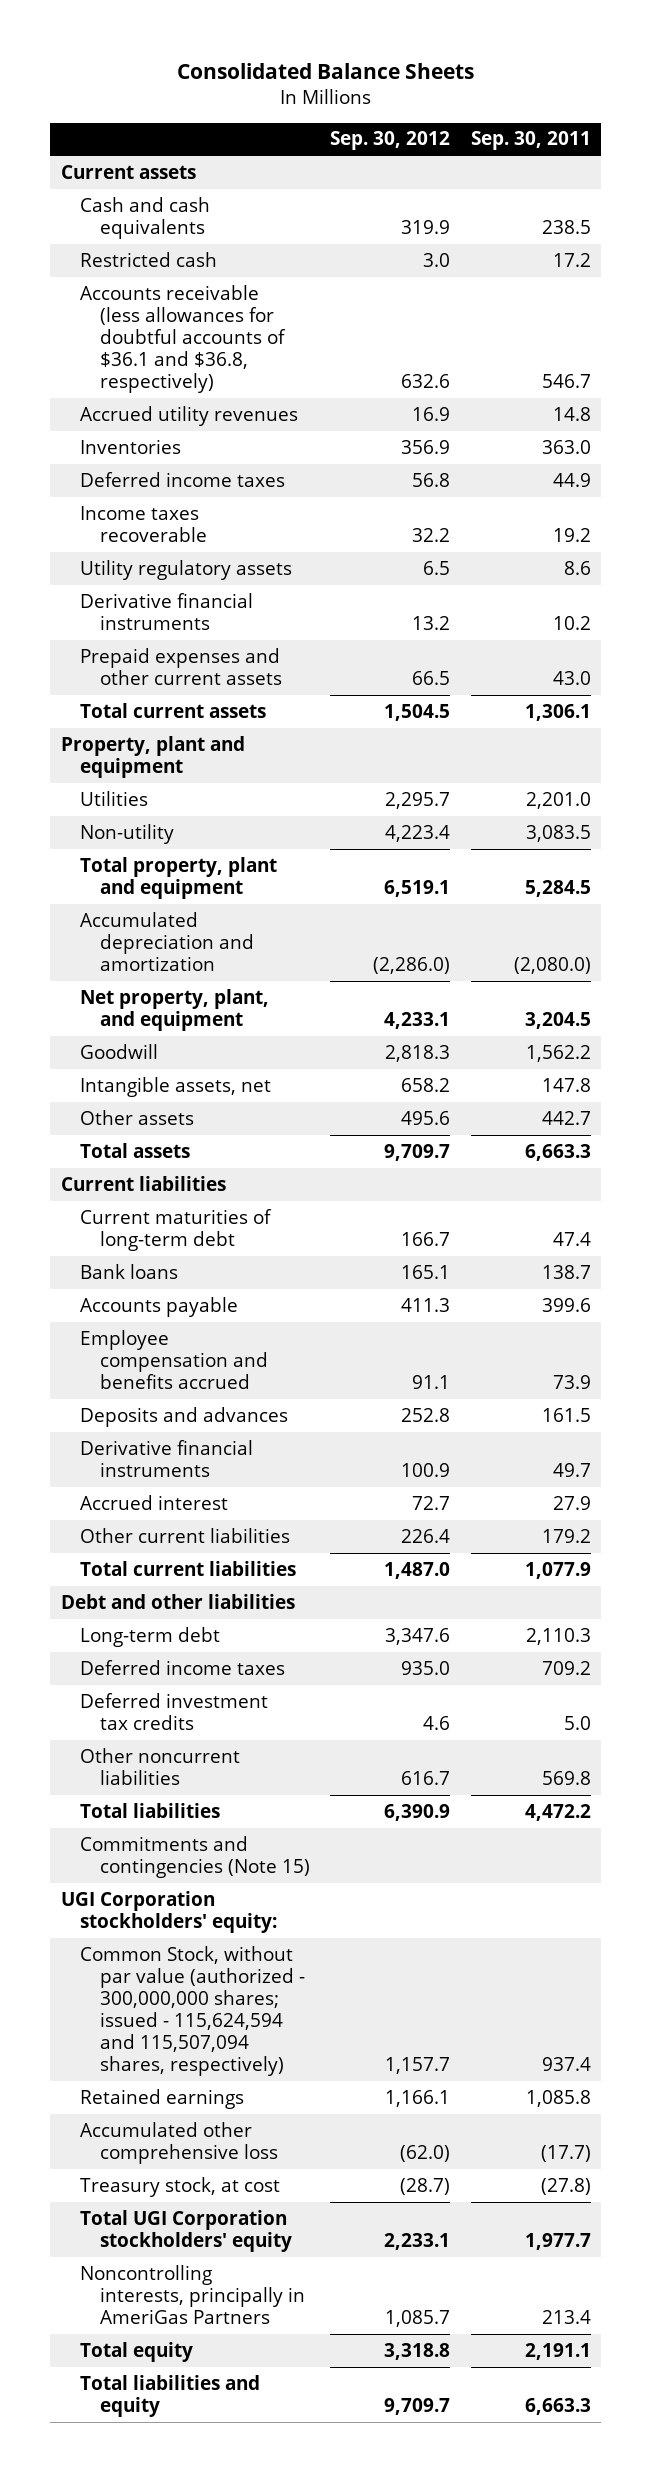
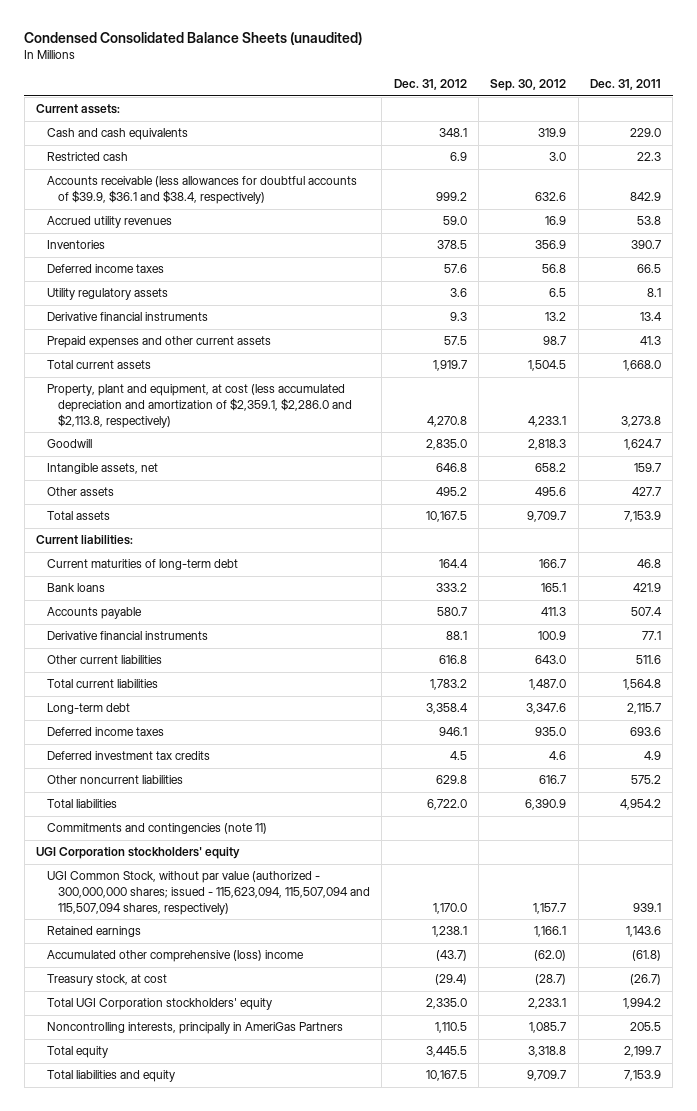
[176,63,474,80] Consolidated Balance Sheets -> [24,32,363,46] Condensed Consolidated Balance Sheets (unaudited)
[470,131,591,151] Sep. 30, 2011 -> none
none -> [393,78,467,90] Dec. 31, 2012
none -> [590,78,662,90] Dec. 31, 2011
[60,164,196,179] Current assets -> [36,104,121,115] Current assets:
[80,284,286,393] Accounts receivable (less allowances for doubtful accounts of $36.1 and $36.8, respectively) -> [46,176,357,205] Accounts receivable (less allowances for doubtful accounts of $39.9, $36.1 and $38.4, respectively)
[80,505,207,542] Income taxes recoverable -> none
[412,670,451,685] 66.5 -> [543,336,567,346] 98.7
[60,735,245,778] Property, plant and equipment -> none
[80,790,149,806] Utilities -> none
[80,823,175,844] Non-utility -> none
[80,856,278,899] Total property, plant and equipment -> none
[80,911,254,971] Accumulated depreciation and amortization -> none
[80,988,270,1031] Net property, plant, and equipment -> [46,384,352,428] Property, plant and equipment, at cost (less accumulated depreciation and amortization of $2,359.1, $2,286.0 and $2,113.8, respectively)
[60,1175,226,1191] Current liabilities -> [36,535,134,546] Current liabilities:
[80,1329,268,1389] Employee compensation and benefits accrued -> none
[80,1406,289,1427] Deposits and advances -> none
[80,1494,229,1510] Accrued interest -> none
[401,1528,451,1543] 226.4 -> [535,655,567,665] 643.0
[60,1593,295,1609] Debt and other liabilities -> none
[80,1835,310,1878] Commitments and contingencies (Note 15) -> [46,823,267,835] Commitments and contingencies (note 11)
[60,1890,278,1933] UGI Corporation stockholders' equity: -> [36,847,241,860] UGI Corporation stockholders' equity
[80,1945,305,2076] Common Stock, without par value (authorized - 300,000,000 shares; issued - 115,624,594 and 115,507,094 shares, respectively) -> [46,871,370,915] UGI Common Stock, without par value (authorized - 300,000,000 shares; issued - 115,623,094, 115,507,094 and 115,507,094 shares, respectively)
[80,2121,278,2164] Accumulated other comprehensive loss -> [46,950,304,963] Accumulated other comprehensive (loss) income

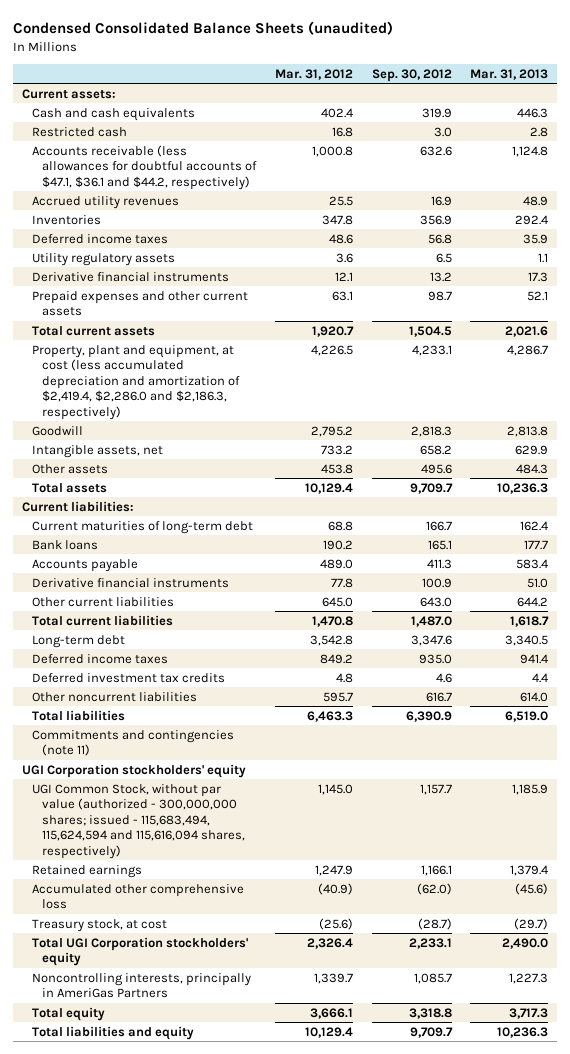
[393,78,467,90] Dec. 31, 2012 -> none
[590,78,662,90] Dec. 31, 2011 -> none
none -> [274,68,353,80] Mar. 31, 2012
none -> [470,68,549,80] Mar. 31, 2013
[46,176,357,205] Accounts receivable (less allowances for doubtful accounts of $39.9, $36.1 and $38.4, respectively) -> [32,144,258,190] Accounts receivable (less allowances for doubtful accounts of $47.1, $36.1 and $44.2, respectively)
[46,384,352,428] Property, plant and equipment, at cost (less accumulated depreciation and amortization of $2,359.1, $2,286.0 and $2,113.8, respectively) -> [32,344,241,421] Property, plant and equipment, at cost (less accumulated depreciation and amortization of $2,419.4, $2,286.0 and $2,186.3, respectively)
[46,871,370,915] UGI Common Stock, without par value (authorized - 300,000,000 shares; issued - 115,623,094, 115,507,094 and 115,507,094 shares, respectively) -> [32,783,246,860] UGI Common Stock, without par value (authorized - 300,000,000 shares; issued - 115,683,494, 115,624,594 and 115,616,094 shares, respectively)
[46,950,304,963] Accumulated other comprehensive (loss) income -> [32,883,245,910] Accumulated other comprehensive loss

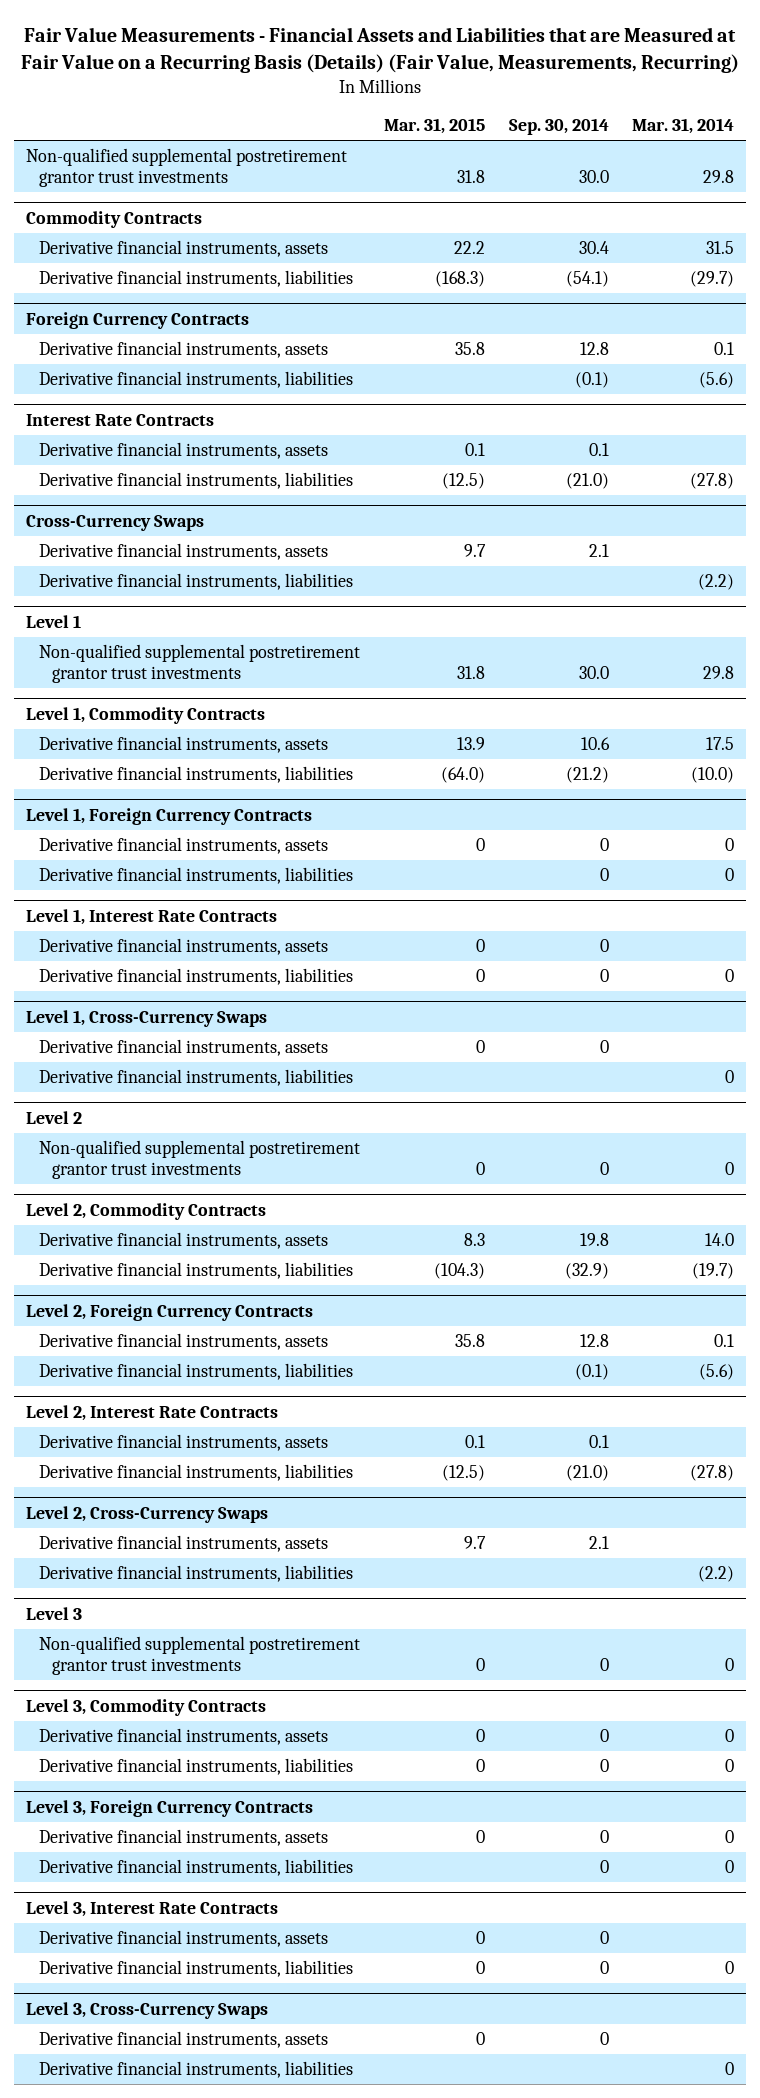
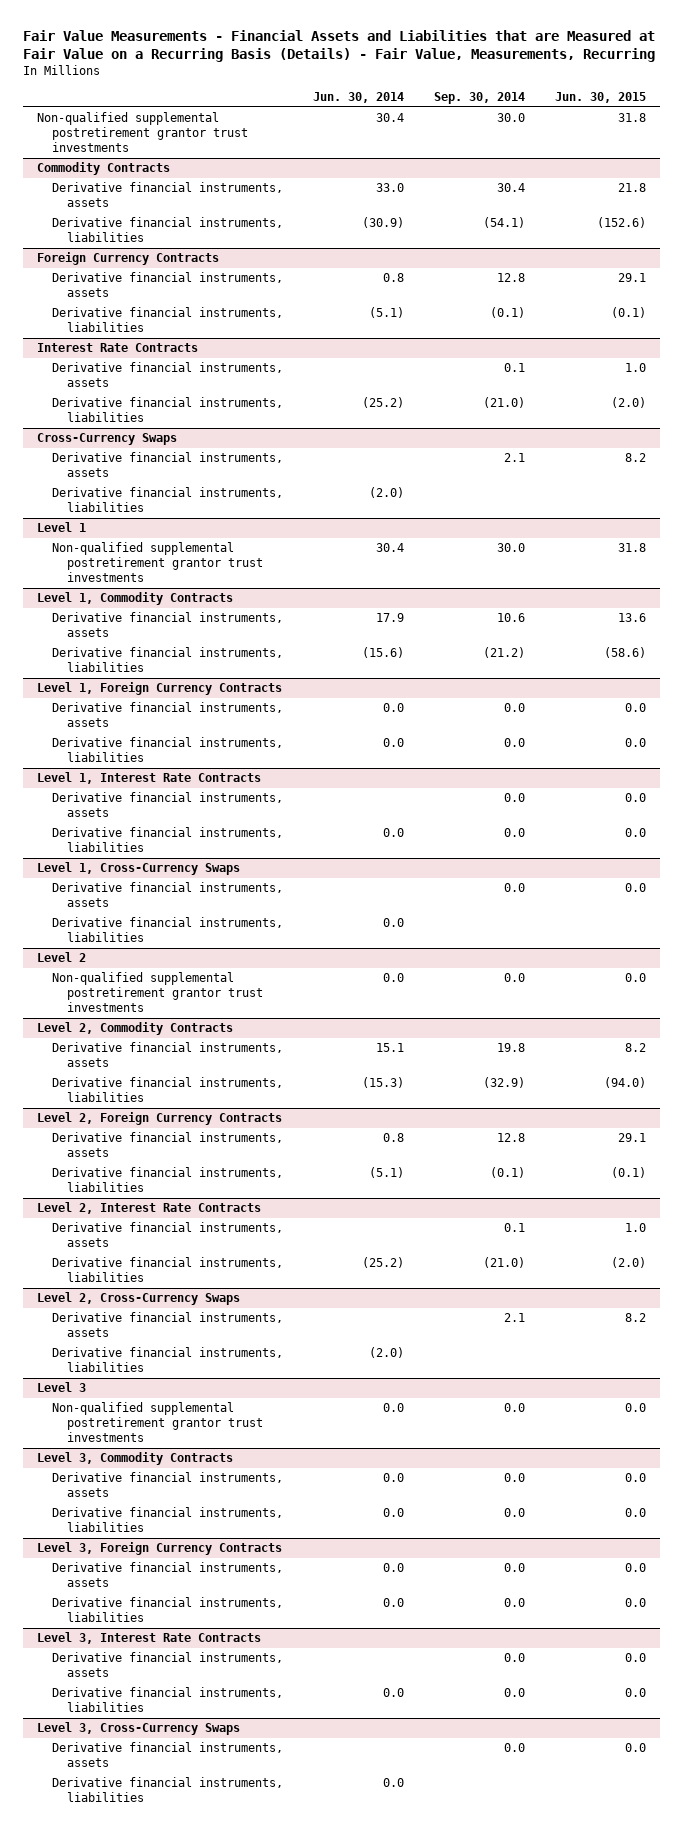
[21,26,740,73] Fair Value Measurements - Financial Assets and Liabilities that are Measured at Fair Value on a Recurring Basis (Details) (Fair Value, Measurements, Recurring) -> [22,29,655,62] Fair Value Measurements - Financial Assets and Liabilities that are Measured at Fair Value on a Recurring Basis (Details) - Fair Value, Measurements, Recurring
[383,118,485,135] Mar. 31, 2015 -> none
[632,118,735,135] Mar. 31, 2014 -> none
none -> [312,92,404,104] Jun. 30, 2014
none -> [554,92,646,104] Jun. 30, 2015
[599,837,609,851] 0 -> [503,703,525,713] 0.0
[599,867,609,881] 0 -> [503,738,525,748] 0.0
[599,938,609,952] 0 -> [503,793,525,803] 0.0
[599,968,609,982] 0 -> [503,828,525,838] 0.0
[599,1039,609,1053] 0 -> [503,883,525,893] 0.0
[599,1162,609,1176] 0 -> [503,973,525,983] 0.0
[599,1658,609,1672] 0 -> [503,1403,525,1413] 0.0
[599,1728,609,1742] 0 -> [503,1473,525,1483] 0.0
[599,1758,609,1772] 0 -> [503,1508,525,1518] 0.0
[599,1829,609,1843] 0 -> [503,1563,525,1573] 0.0
[599,1859,609,1873] 0 -> [503,1598,525,1608] 0.0
[599,1930,609,1944] 0 -> [503,1653,525,1663] 0.0
[599,1960,609,1974] 0 -> [503,1688,525,1698] 0.0
[599,2031,609,2045] 0 -> [503,1743,525,1753] 0.0

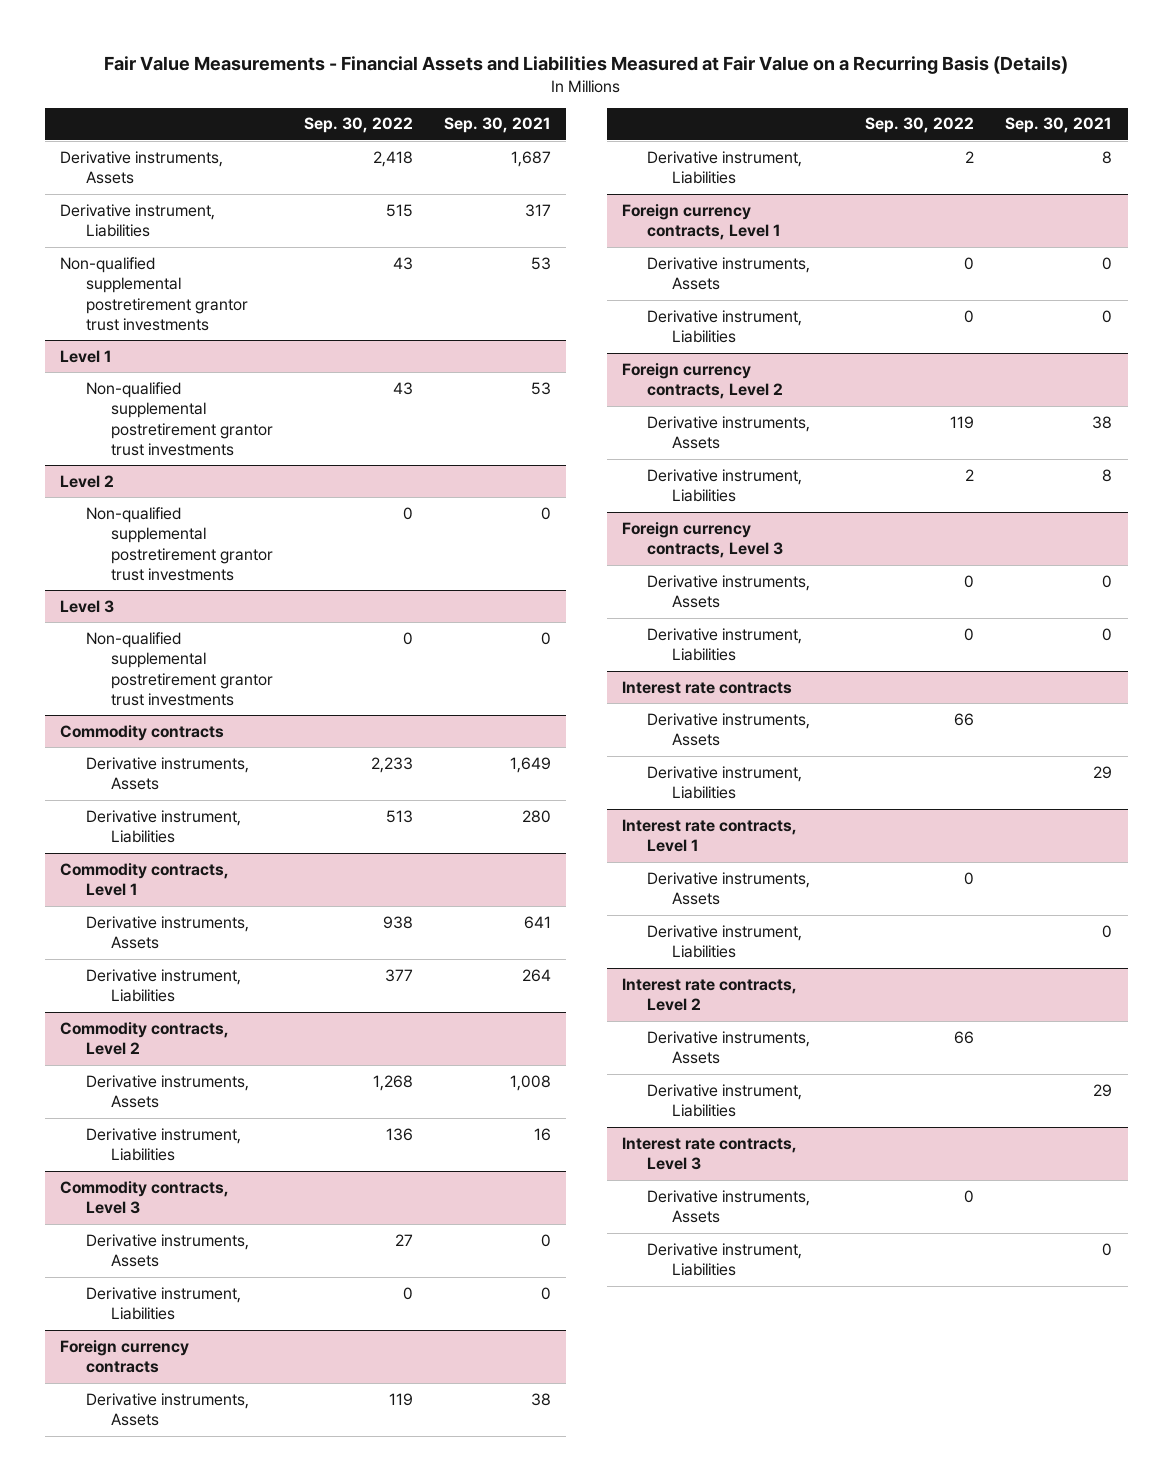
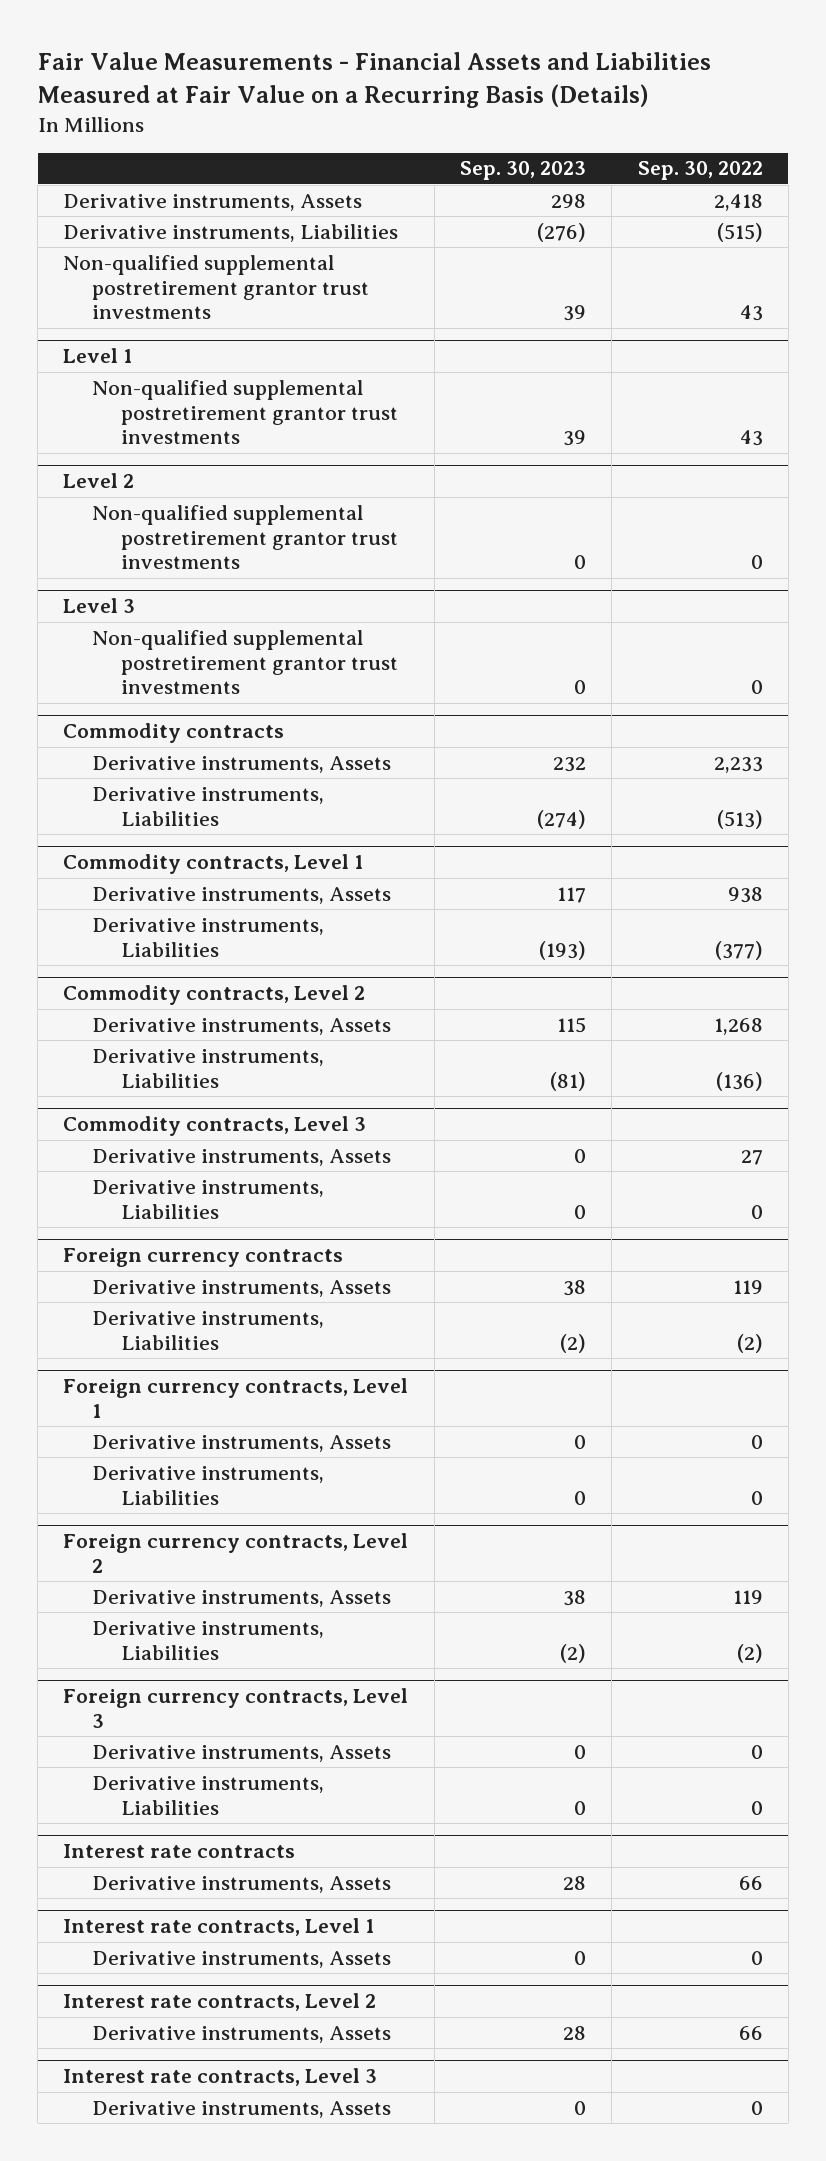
[443,117,551,134] Sep. 30, 2021 -> none
none -> [460,161,587,181] Sep. 30, 2023
[60,203,216,238] Derivative instrument, Liabilities -> [63,223,399,242] Derivative instruments, Liabilities
[385,203,413,217] 515 -> [716,222,763,242] (515)
[85,809,241,844] Derivative instrument, Liabilities -> [91,786,324,826] Derivative instruments, Liabilities
[385,809,413,823] 513 -> [716,809,763,829] (513)
[85,968,241,1003] Derivative instrument, Liabilities -> [91,917,324,957] Derivative instruments, Liabilities
[384,968,413,982] 377 -> [714,940,763,960] (377)
[85,1127,241,1162] Derivative instrument, Liabilities -> [91,1048,324,1088] Derivative instruments, Liabilities
[385,1127,413,1141] 136 -> [715,1071,763,1091] (136)
[85,1286,241,1321] Derivative instrument, Liabilities -> [91,1179,324,1219] Derivative instruments, Liabilities
[647,150,803,185] Derivative instrument, Liabilities -> [91,1310,324,1350] Derivative instruments, Liabilities
[965,150,975,163] 2 -> [736,1333,763,1353] (2)
[647,309,803,344] Derivative instrument, Liabilities -> [91,1465,324,1505] Derivative instruments, Liabilities
[647,468,803,503] Derivative instrument, Liabilities -> [91,1620,324,1660] Derivative instruments, Liabilities
[965,468,975,481] 2 -> [736,1643,763,1663] (2)
[647,627,803,662] Derivative instrument, Liabilities -> [91,1775,324,1815] Derivative instruments, Liabilities
[647,765,803,800] Derivative instrument, Liabilities -> none
[647,924,803,959] Derivative instrument, Liabilities -> none
[647,1083,803,1118] Derivative instrument, Liabilities -> none
[647,1242,803,1277] Derivative instrument, Liabilities -> none

